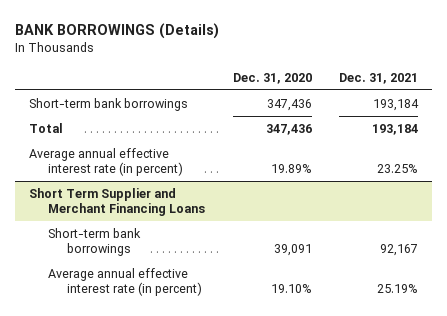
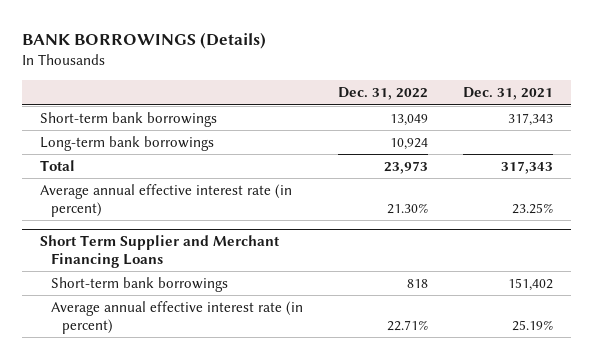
[232,72,312,84] Dec. 31, 2020 -> none
none -> [338,87,429,101] Dec. 31, 2022
[373,98,420,111] 193,184 -> [508,112,554,126] 317,343
none -> [39,135,214,151] Long-term bank borrowings
[372,123,419,135] 193,184 -> [501,160,554,174] 317,343
[380,243,419,256] 92,167 -> [508,277,554,291] 151,402

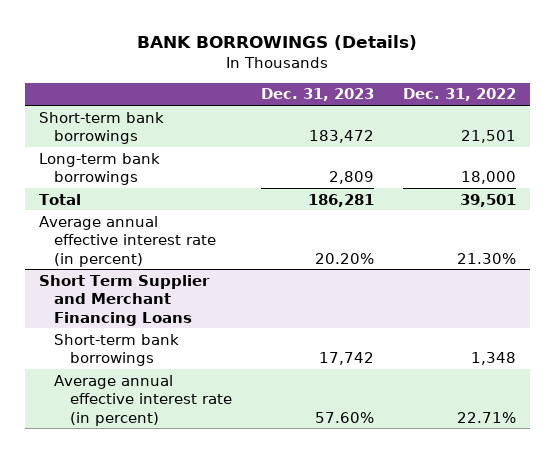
[463,87,554,101] Dec. 31, 2021 -> none
none -> [260,88,374,102] Dec. 31, 2023
[390,113,429,126] 13,049 -> [460,130,516,144] 21,501
[390,137,429,150] 10,924 -> [460,171,516,185] 18,000
[384,160,429,174] 23,973 -> [459,193,516,207] 39,501
[407,278,429,288] 818 -> [470,352,516,366] 1,348

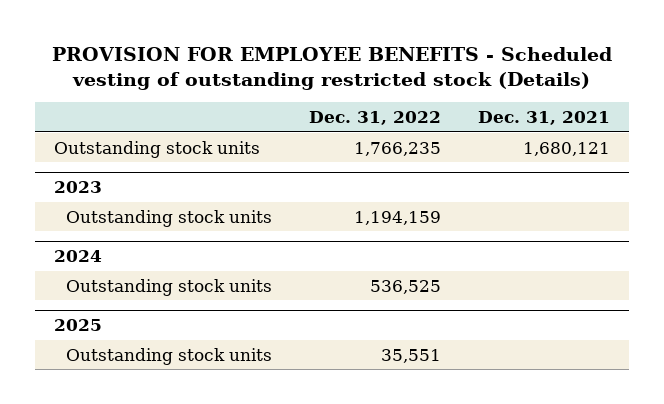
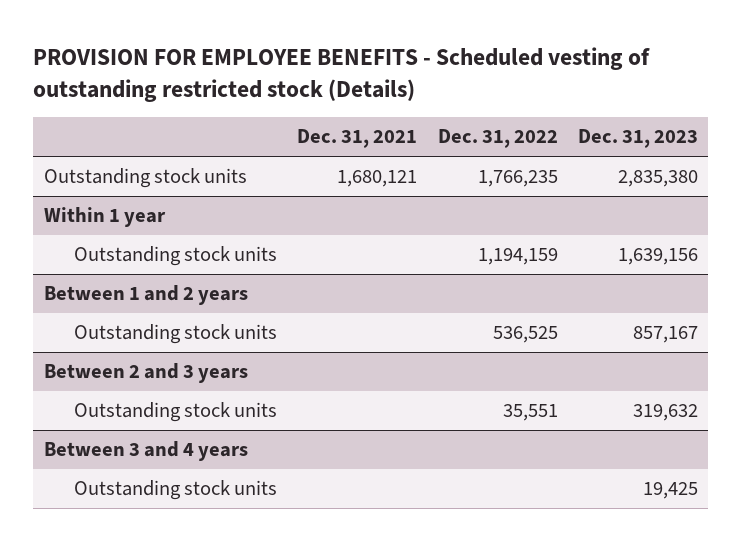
none -> [577,129,698,149] Dec. 31, 2023
[53,180,102,193] 2023 -> [43,207,166,228] Within 1 year
[53,249,102,262] 2024 -> [43,285,248,306] Between 1 and 2 years
[53,318,102,331] 2025 -> [43,363,248,384] Between 2 and 3 years
none -> [43,441,248,462] Between 3 and 4 years
none -> [73,480,277,501] Outstanding stock units

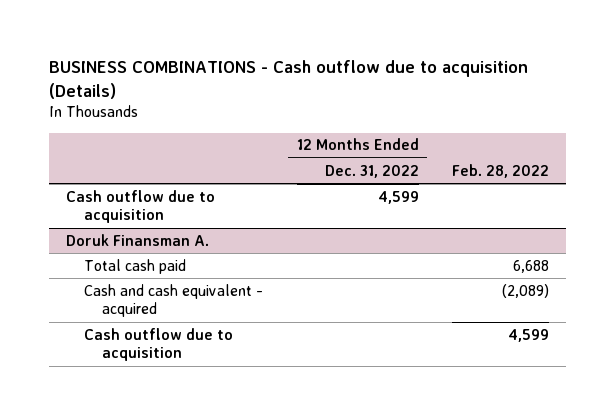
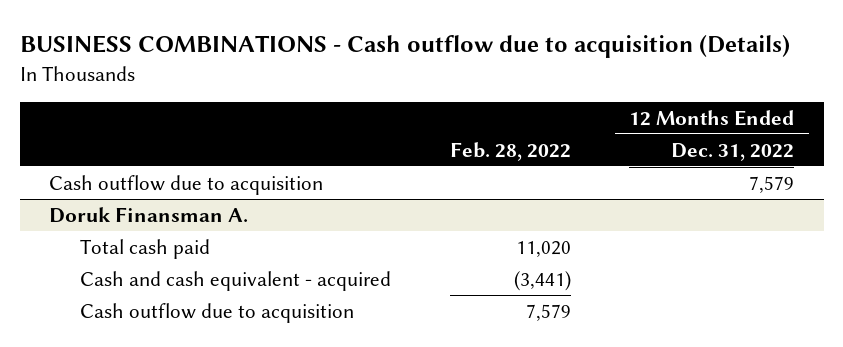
[377,190,419,204] 4,599 -> [749,175,795,193] 7,579
[513,259,550,273] 6,688 -> [515,240,571,257] 11,020
[502,283,550,298] (2,089) -> [513,270,571,291] (3,441)
[508,328,550,342] 4,599 -> [525,303,571,321] 7,579

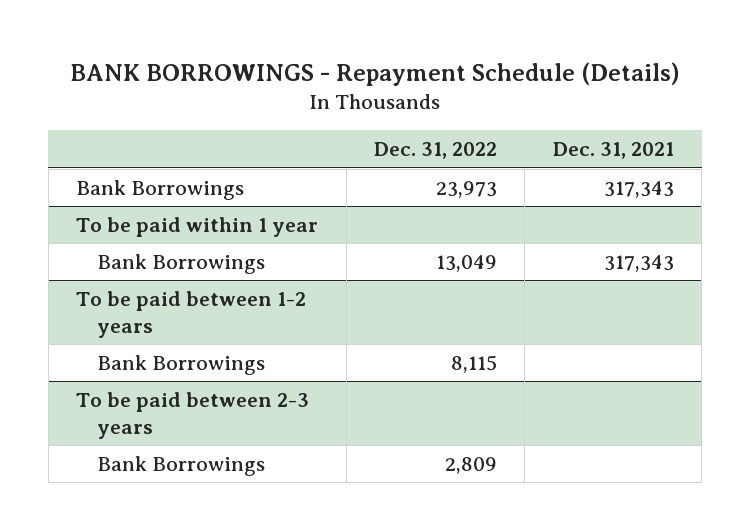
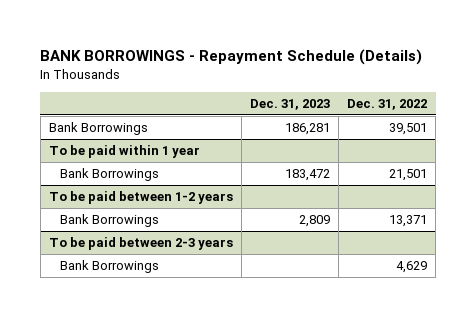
[552,142,674,160] Dec. 31, 2021 -> none
none -> [250,98,331,110] Dec. 31, 2023
[436,180,498,198] 23,973 -> [389,123,428,136] 39,501
[436,254,498,272] 13,049 -> [389,169,428,182] 21,501
[451,354,498,373] 8,115 -> [389,215,428,228] 13,371
[445,456,498,474] 2,809 -> [396,261,428,274] 4,629

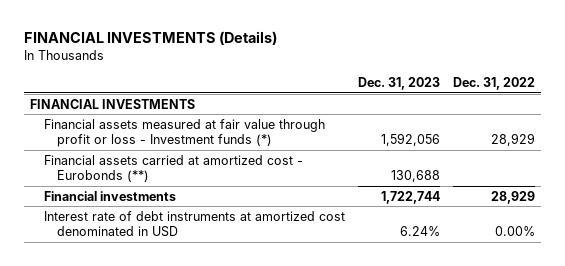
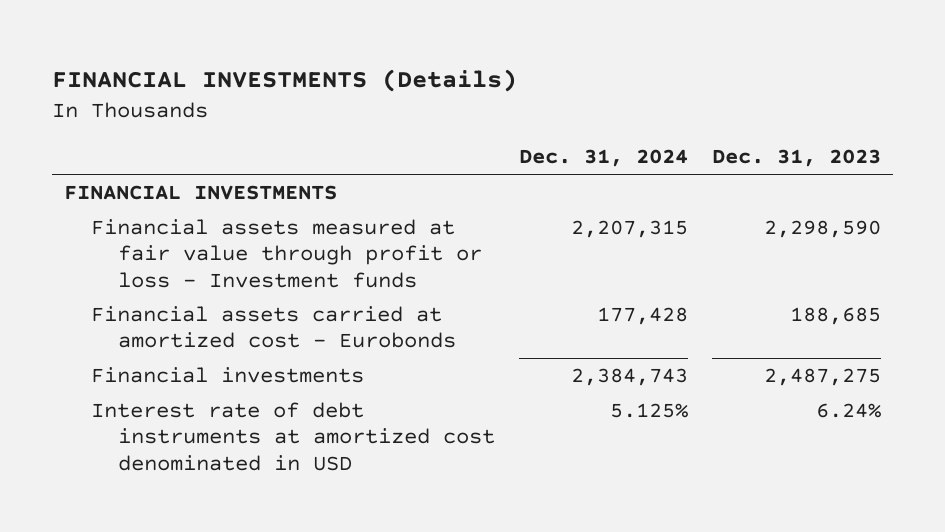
[452,77,535,91] Dec. 31, 2022 -> none
none -> [518,149,688,168] Dec. 31, 2024
[43,118,325,148] Financial assets measured at fair value through profit or loss - Investment funds (*) -> [91,219,482,288] Financial assets measured at fair value through profit or loss - Investment funds
[380,133,440,147] 1,592,056 -> [763,220,881,239] 2,298,590
[43,154,303,183] Financial assets carried at amortized cost - Eurobonds (**) -> [91,306,456,349] Financial assets carried at amortized cost - Eurobonds
[390,170,440,183] 130,688 -> [789,307,881,326] 188,685
[380,190,440,204] 1,722,744 -> [763,368,881,387] 2,487,275

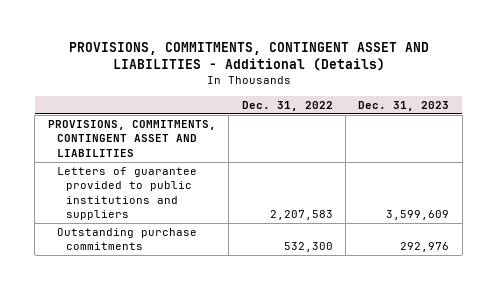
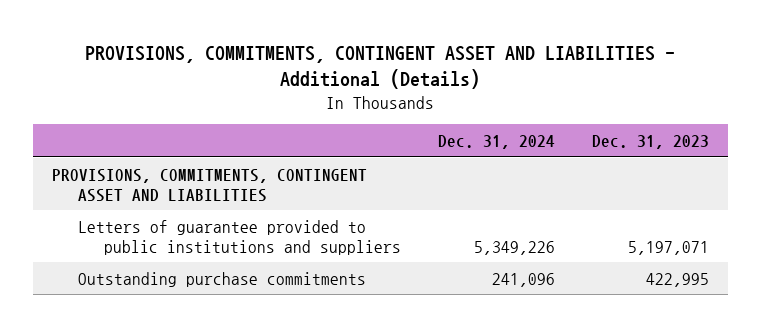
[241,100,333,111] Dec. 31, 2022 -> none
none -> [438,134,556,149] Dec. 31, 2024
[386,210,450,221] 3,599,609 -> [628,240,710,255] 5,197,071
[400,242,450,253] 292,976 -> [646,272,710,287] 422,995

